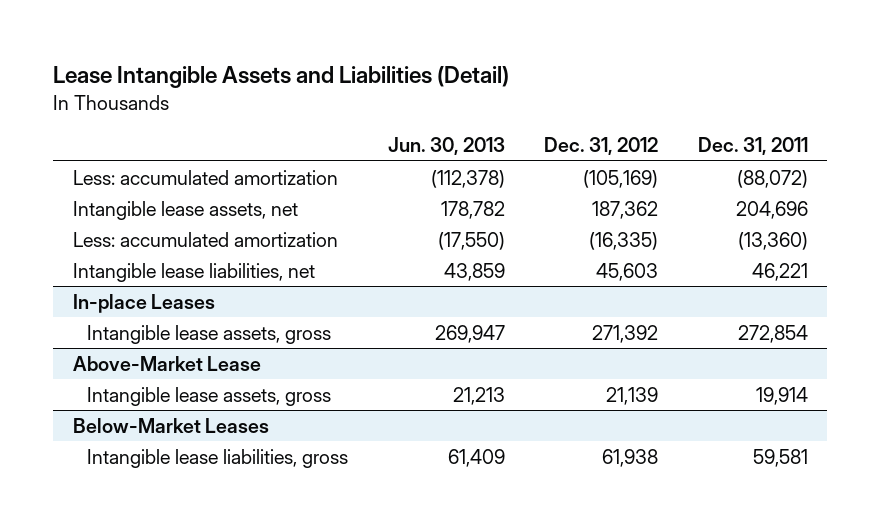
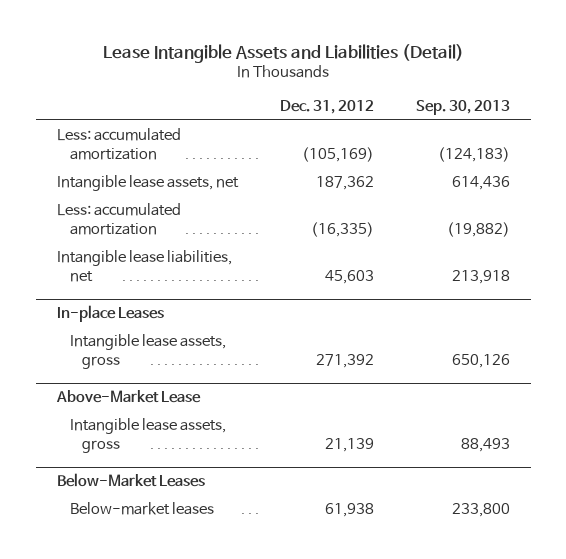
[387,136,505,155] Jun. 30, 2013 -> none
[697,136,808,155] Dec. 31, 2011 -> none
none -> [415,99,510,115] Sep. 30, 2013
[87,448,349,468] Intangible lease liabilities, gross -> [69,502,214,516] Below-market leases

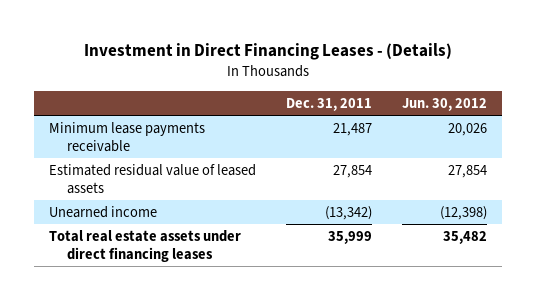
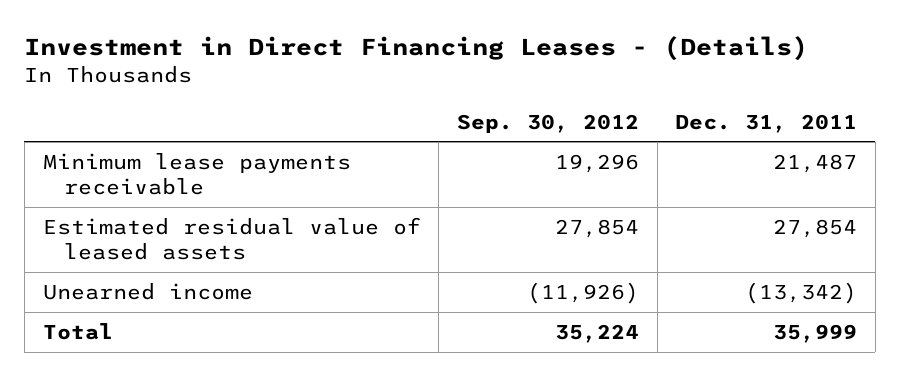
[402,97,488,111] Jun. 30, 2012 -> none
none -> [456,113,639,133] Sep. 30, 2012
[48,229,241,263] Total real estate assets under direct financing leases -> [42,322,113,340] Total

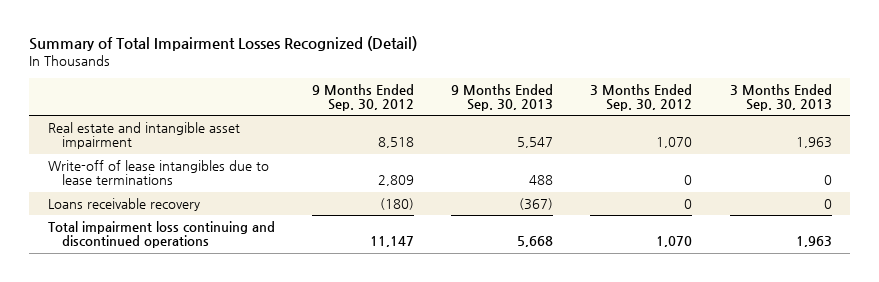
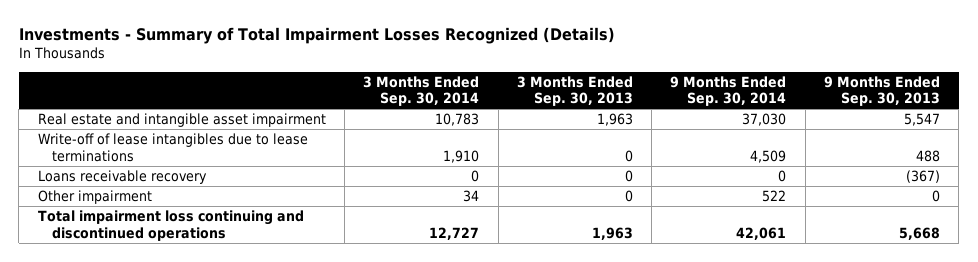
[28,36,417,52] Summary of Total Impairment Losses Recognized (Detail) -> [18,26,615,44] Investments - Summary of Total Impairment Losses Recognized (Details)
[311,83,414,112] 9 Months Ended Sep. 30, 2012 -> none
[590,83,693,112] 3 Months Ended Sep. 30, 2012 -> none
none -> [363,75,480,107] 3 Months Ended Sep. 30, 2014
none -> [670,75,787,107] 9 Months Ended Sep. 30, 2014
none -> [37,190,152,205] Other impairment

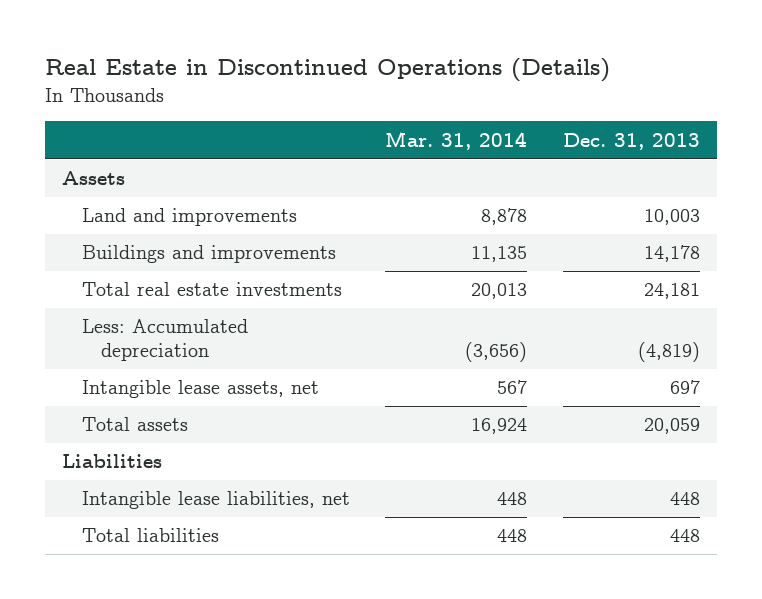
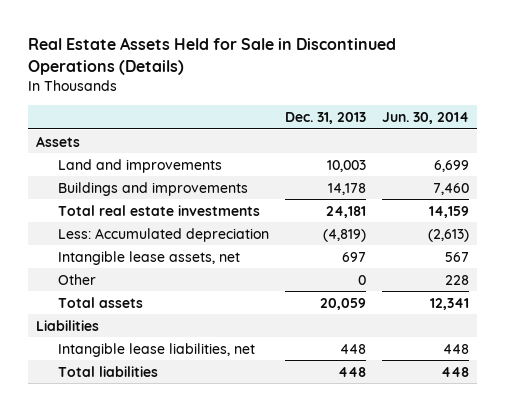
[44,58,610,83] Real Estate in Discontinued Operations (Details) -> [28,37,397,76] Real Estate Assets Held for Sale in Discontinued Operations (Details)
[385,130,528,150] Mar. 31, 2014 -> none
none -> [382,111,470,124] Jun. 30, 2014
none -> [58,273,97,285] Other

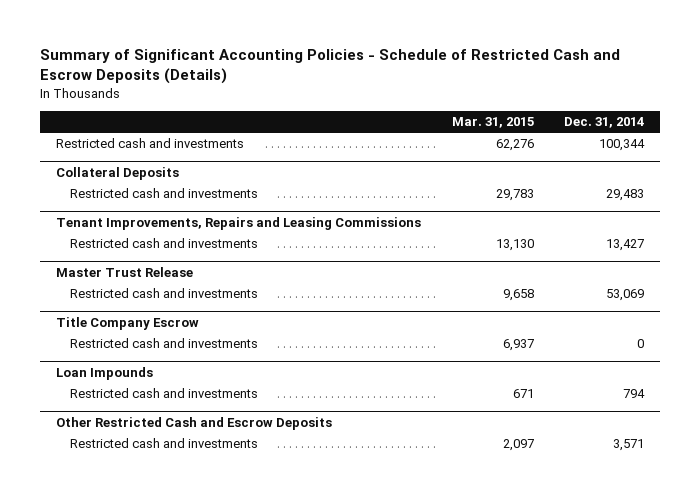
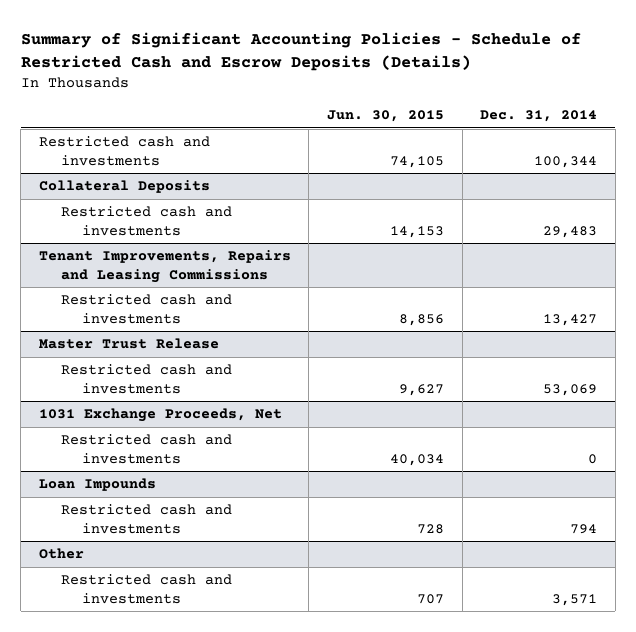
[451,117,534,129] Mar. 31, 2015 -> none
none -> [327,110,445,123] Jun. 30, 2015
[55,316,199,330] Title Company Escrow -> [38,408,282,423] 1031 Exchange Proceeds, Net
[55,416,332,430] Other Restricted Cash and Escrow Deposits -> [38,548,84,560] Other

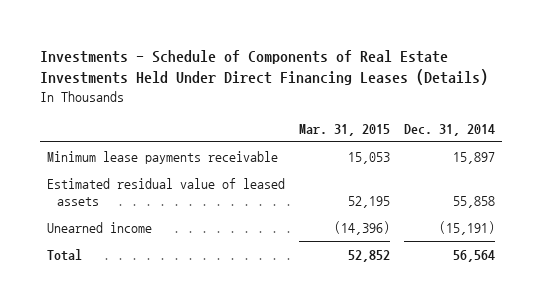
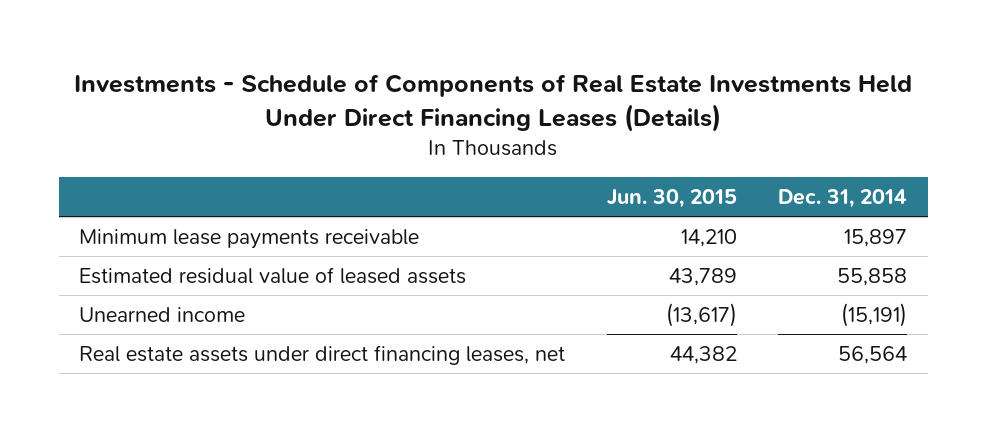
[298,123,390,136] Mar. 31, 2015 -> none
none -> [606,188,737,208] Jun. 30, 2015
[46,248,82,261] Total -> [79,345,566,366] Real estate assets under direct financing leases, net

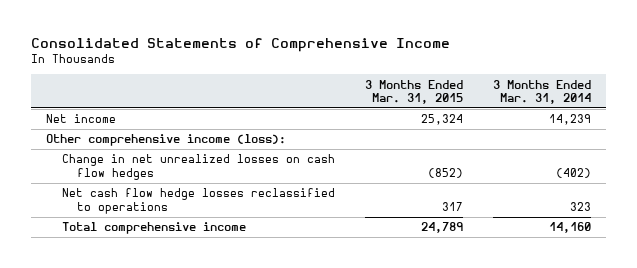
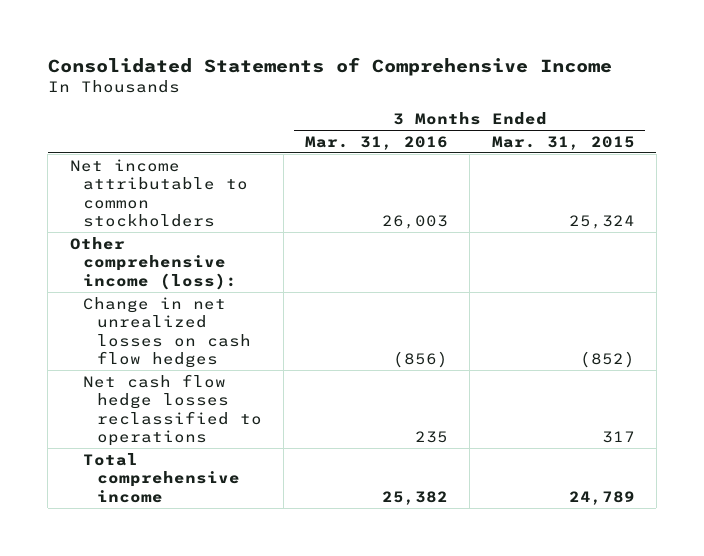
[493,79,592,104] 3 Months Ended Mar. 31, 2014 -> none
none -> [305,135,449,150] Mar. 31, 2016
[45,114,116,124] Net income -> [69,158,249,228] Net income attributable to common stockholders

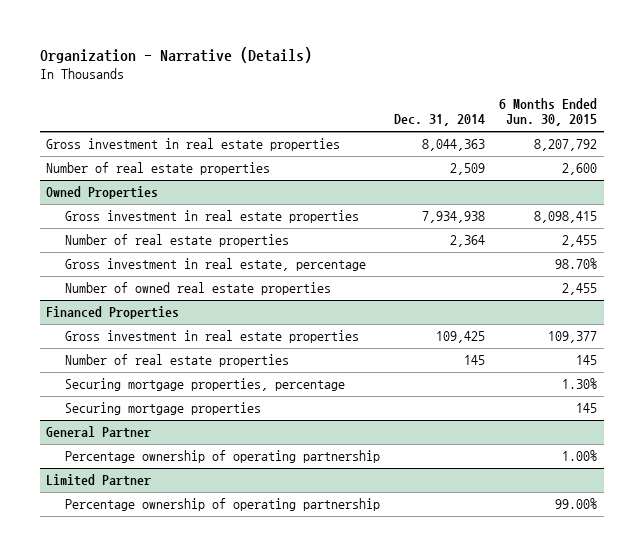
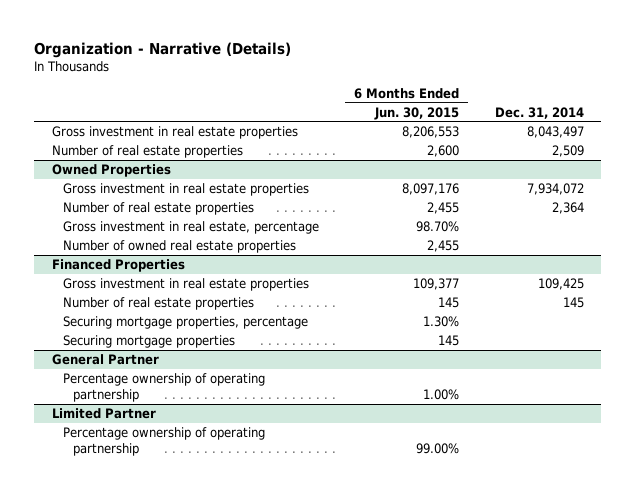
[422,139,486,152] 8,044,363 -> [526,126,584,139] 8,043,497
[533,139,597,152] 8,207,792 -> [402,126,460,139] 8,206,553
[422,211,486,224] 7,934,938 -> [526,183,584,196] 7,934,072
[533,211,597,224] 8,098,415 -> [402,183,460,196] 8,097,176

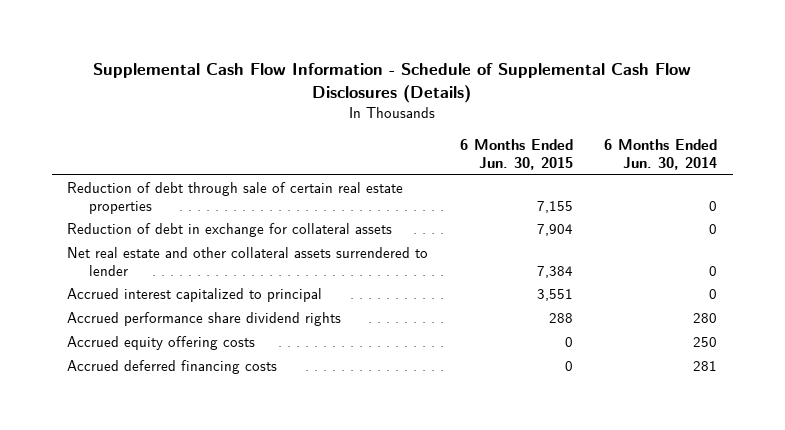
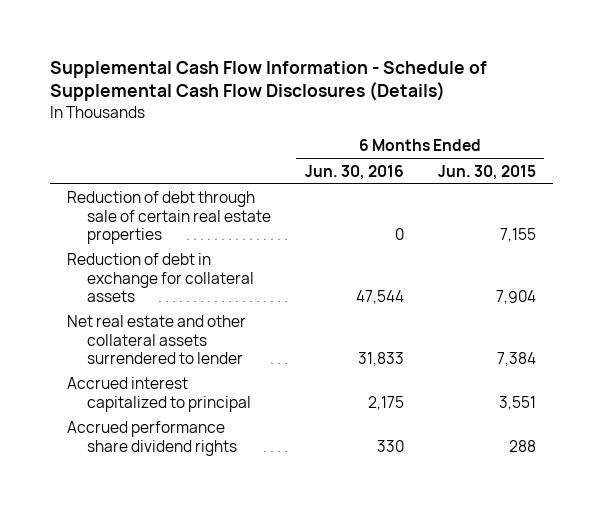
[604,139,718,170] 6 Months Ended Jun. 30, 2014 -> none
none -> [304,164,404,180] Jun. 30, 2016
[67,336,256,351] Accrued equity offering costs -> none
[67,360,278,375] Accrued deferred financing costs -> none

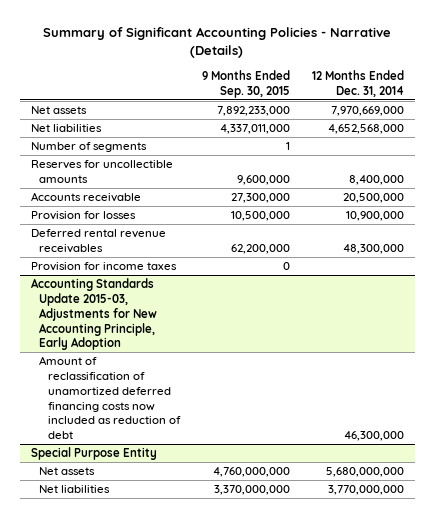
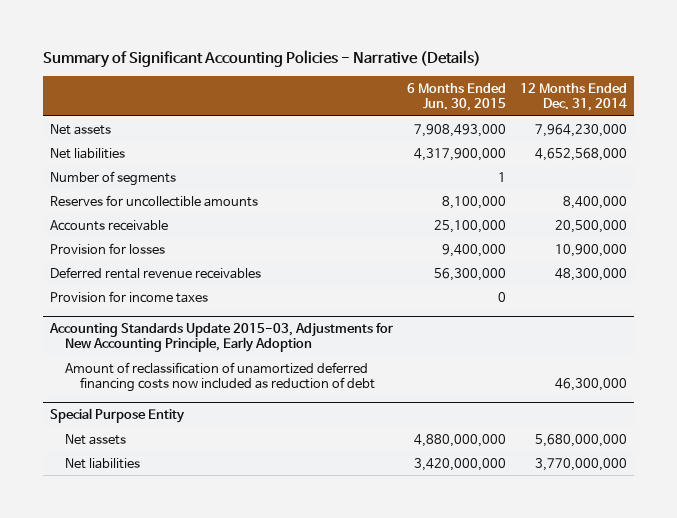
[202,70,291,98] 9 Months Ended Sep. 30, 2015 -> none
none -> [407,82,507,112] 6 Months Ended Jun. 30, 2015
[330,106,404,117] 7,970,669,000 -> [535,123,628,137] 7,964,230,000

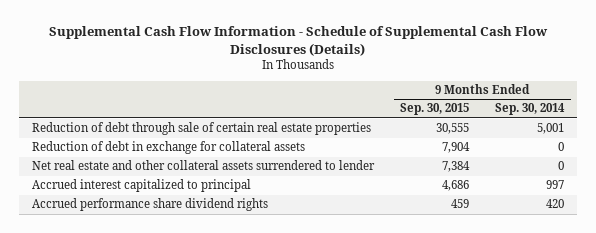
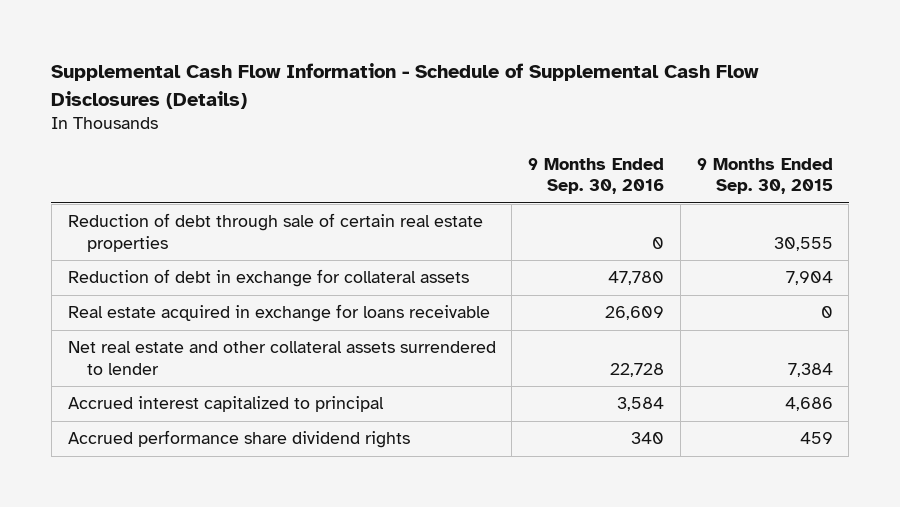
[495,103,566,116] Sep. 30, 2014 -> none
none -> [528,158,665,195] 9 Months Ended Sep. 30, 2016
none -> [67,304,490,323] Real estate acquired in exchange for loans receivable

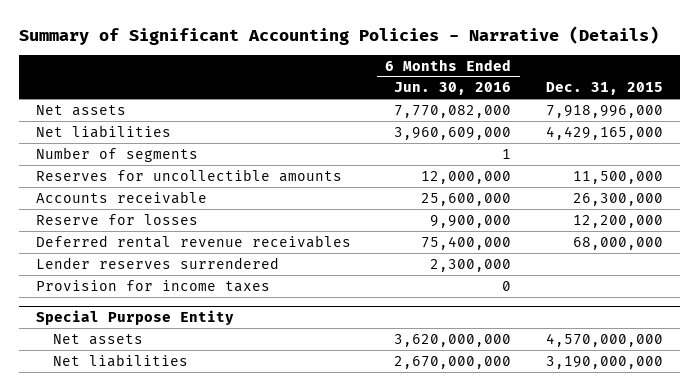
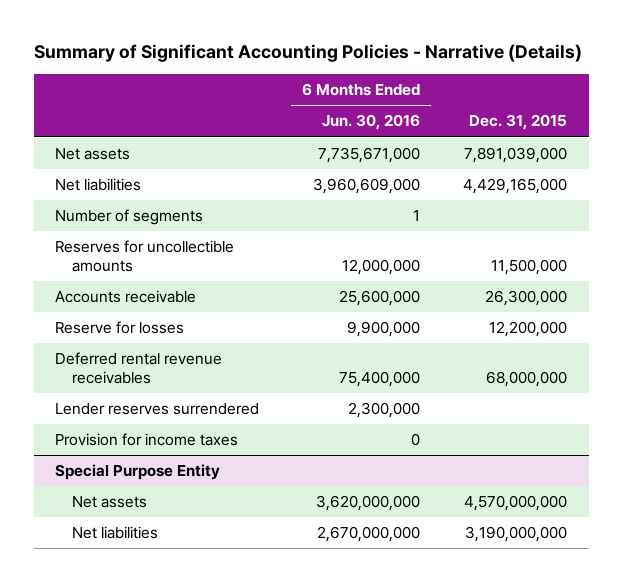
[394,104,512,118] 7,770,082,000 -> [318,147,421,164] 7,735,671,000
[546,104,664,118] 7,918,996,000 -> [464,147,568,164] 7,891,039,000

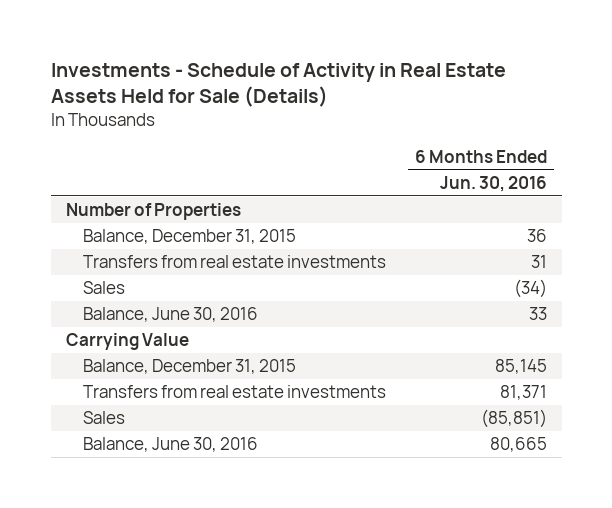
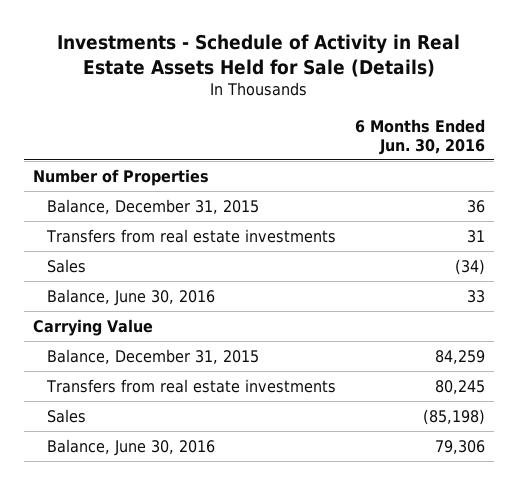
[494,359,547,375] 85,145 -> [434,349,485,364] 84,259
[499,385,547,401] 81,371 -> [434,379,485,394] 80,245
[480,409,547,429] (85,851) -> [422,408,485,425] (85,198)
[489,437,547,453] 80,665 -> [434,439,485,454] 79,306

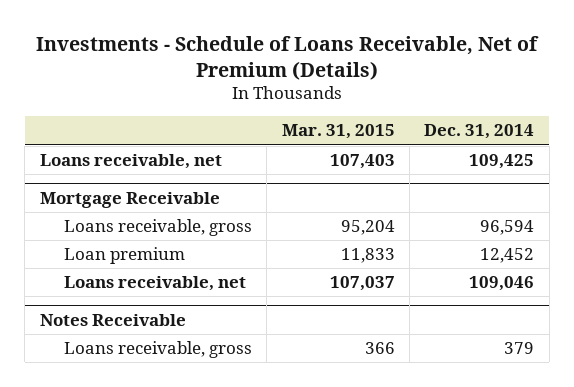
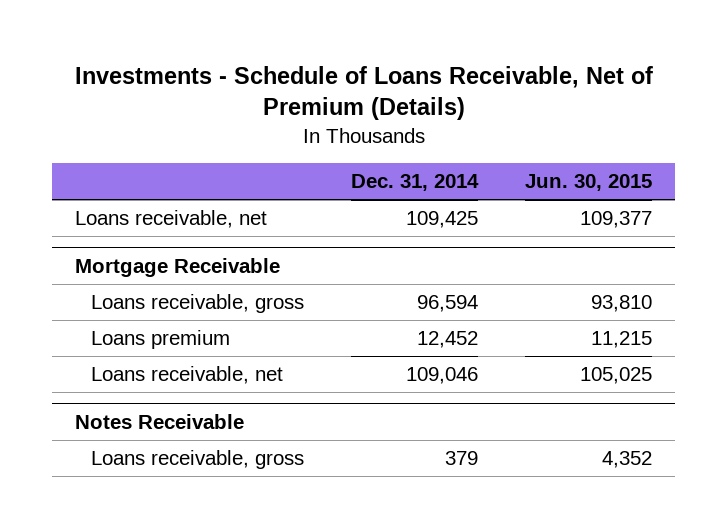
[281,124,395,140] Mar. 31, 2015 -> none
none -> [524,174,652,192] Jun. 30, 2015
[63,247,185,265] Loan premium -> [90,329,230,349] Loans premium

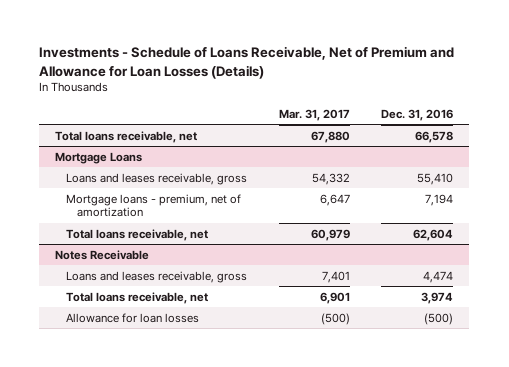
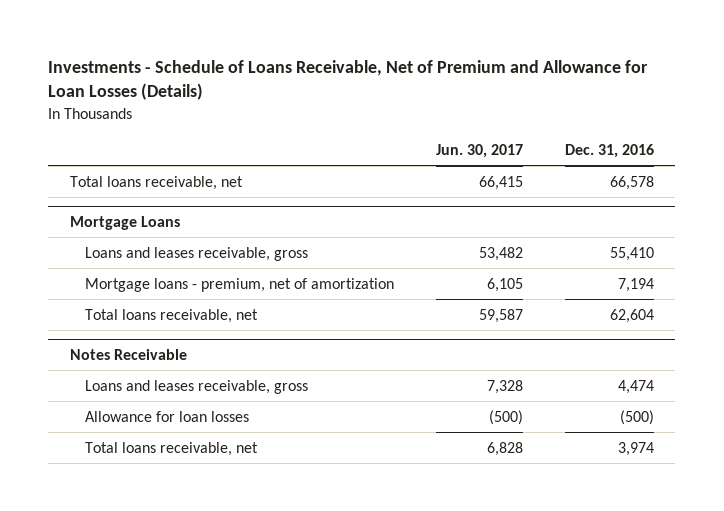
[278,108,350,121] Mar. 31, 2017 -> none
none -> [436,144,524,159] Jun. 30, 2017
[65,291,208,304] Total loans receivable, net -> [84,441,258,456] Total loans receivable, net

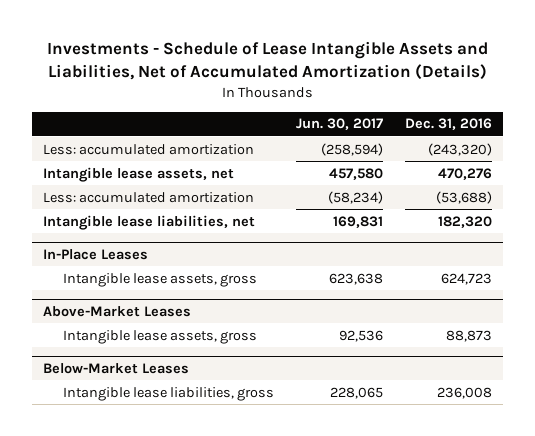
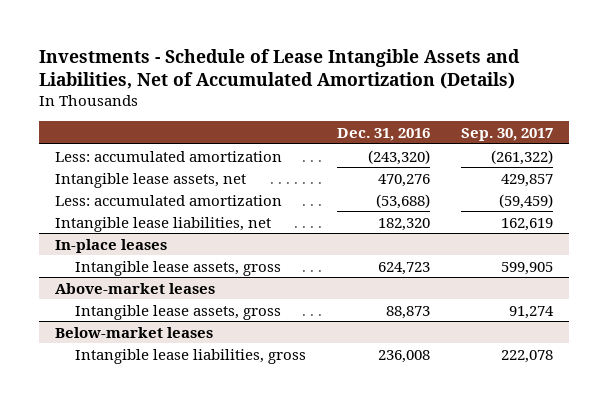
[296,118,384,131] Jun. 30, 2017 -> none
none -> [461,127,554,141] Sep. 30, 2017
[42,248,148,260] In-Place Leases -> [54,238,167,253] In-place leases
[42,305,191,317] Above-Market Leases -> [54,282,215,294] Above-market leases
[42,362,189,374] Below-Market Leases -> [54,326,213,338] Below-market leases

